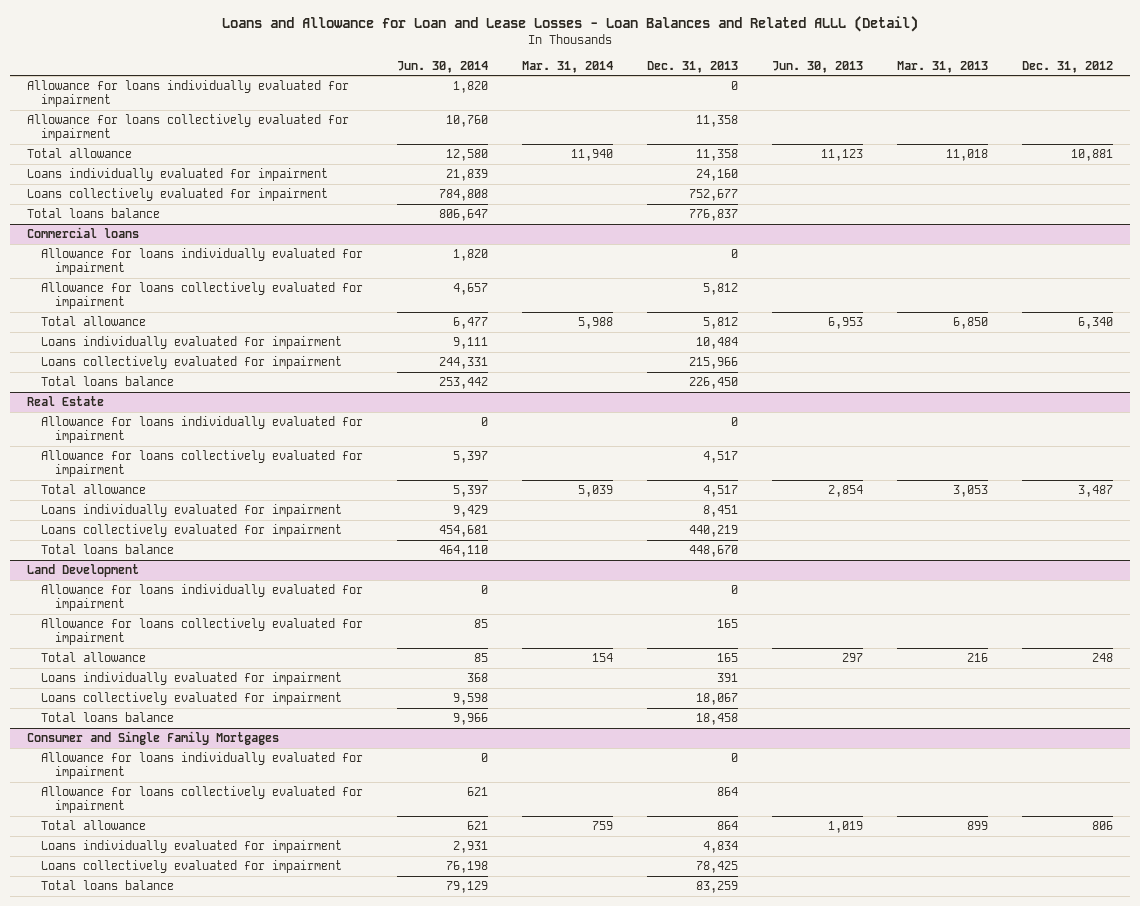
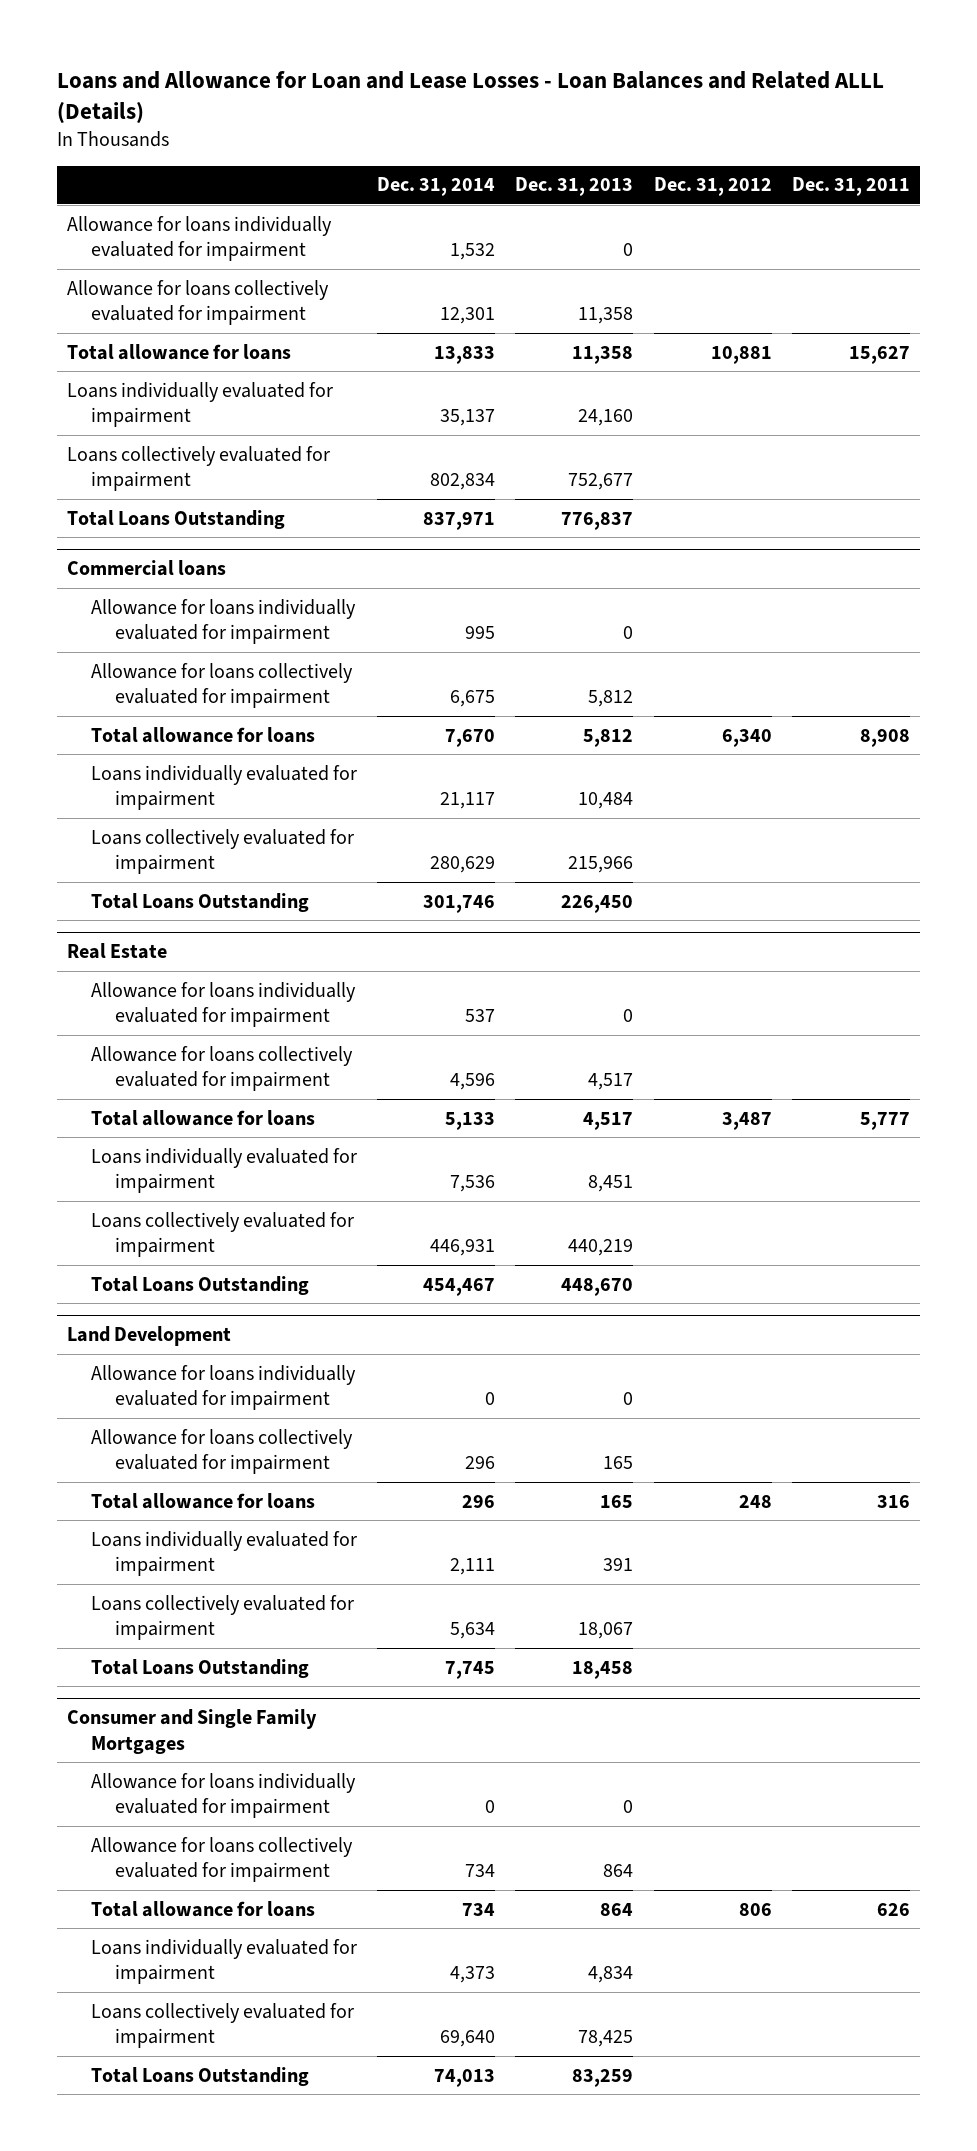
[222,16,919,33] Loans and Allowance for Loan and Lease Losses - Loan Balances and Related ALLL (Detail) -> [56,70,884,124] Loans and Allowance for Loan and Lease Losses - Loan Balances and Related ALLL (Details)
[397,60,489,73] Jun. 30, 2014 -> none
[521,60,613,73] Mar. 31, 2014 -> none
[771,60,863,73] Jun. 30, 2013 -> none
[896,60,988,73] Mar. 31, 2013 -> none
none -> [377,177,496,197] Dec. 31, 2014
none -> [792,177,911,197] Dec. 31, 2011
[27,147,133,158] Total allowance -> [67,343,292,360] Total allowance for loans
[27,207,161,218] Total loans balance -> [67,509,286,529] Total Loans Outstanding
[41,315,147,326] Total allowance -> [90,726,315,743] Total allowance for loans
[41,375,175,386] Total loans balance -> [90,892,309,912] Total Loans Outstanding
[41,483,147,494] Total allowance -> [90,1109,315,1126] Total allowance for loans
[41,543,175,554] Total loans balance -> [90,1275,309,1295] Total Loans Outstanding
[41,651,147,662] Total allowance -> [90,1492,315,1509] Total allowance for loans
[41,711,175,722] Total loans balance -> [90,1658,309,1678] Total Loans Outstanding
[41,819,147,830] Total allowance -> [90,1900,315,1917] Total allowance for loans
[41,879,175,890] Total loans balance -> [90,2066,309,2086] Total Loans Outstanding

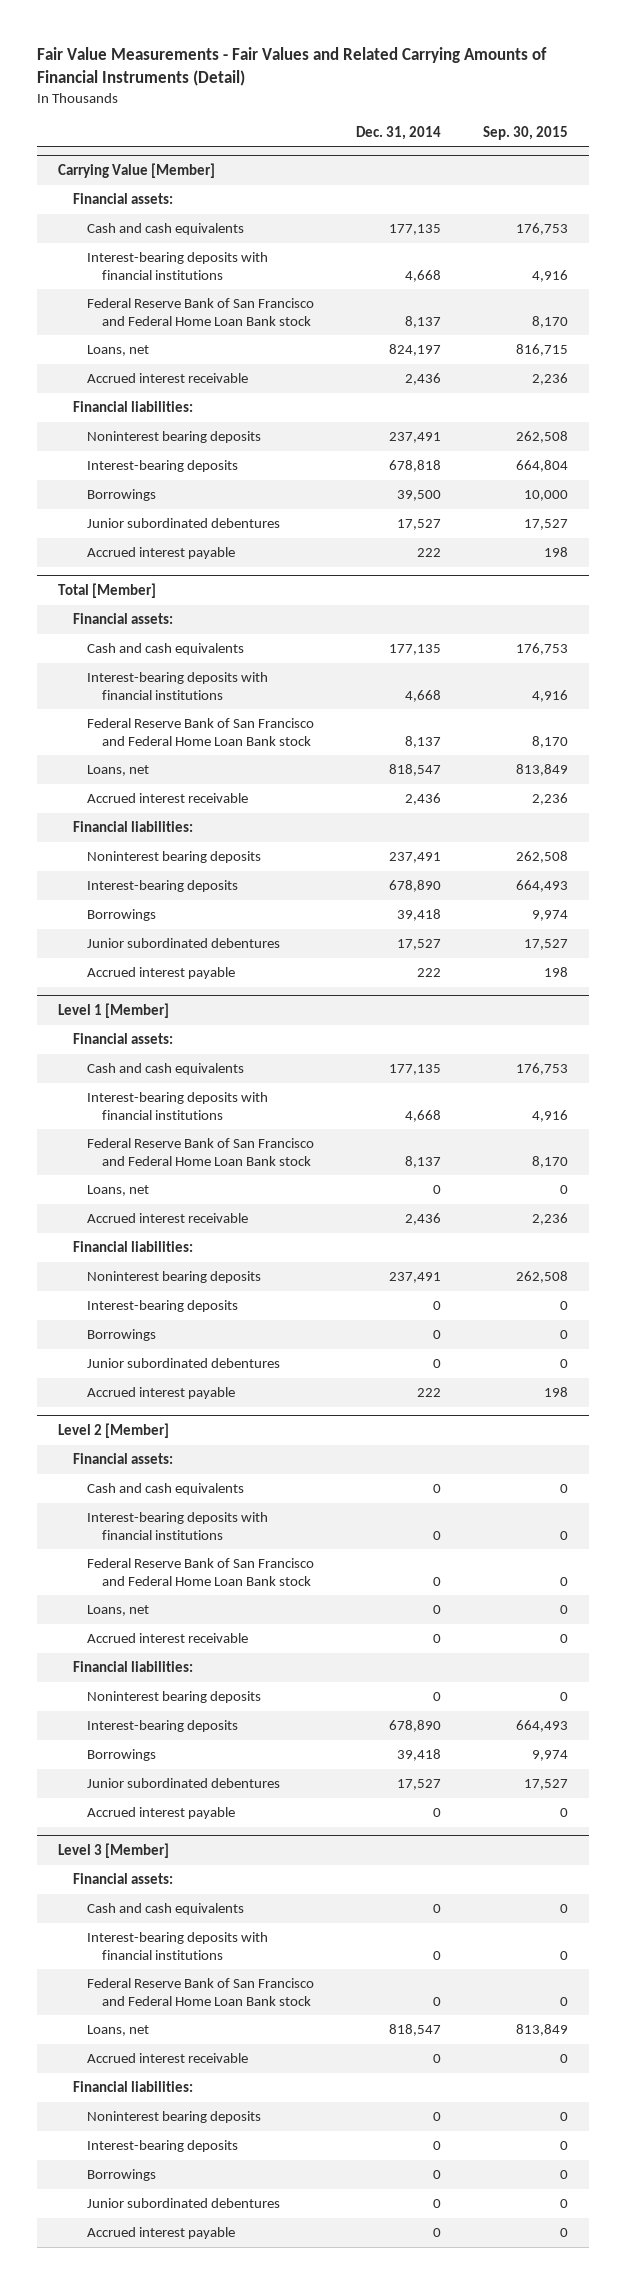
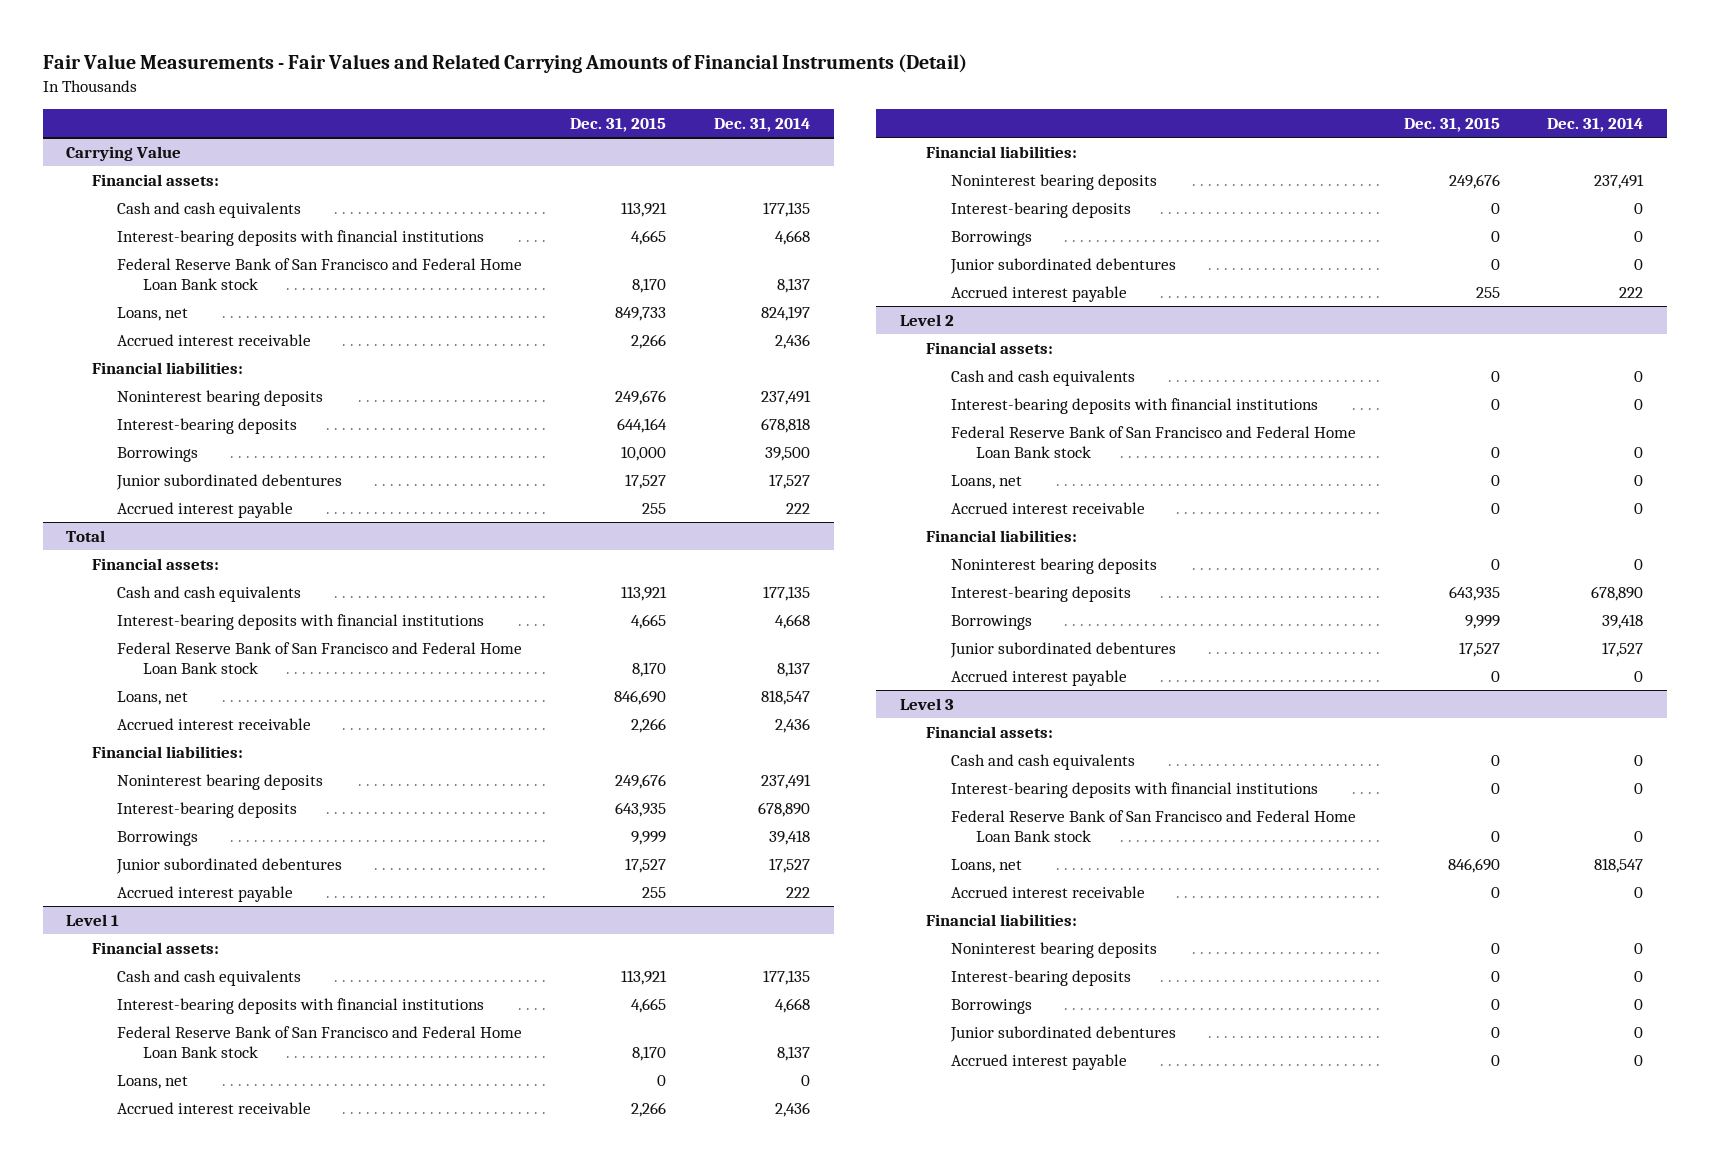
[483,125,569,140] Sep. 30, 2015 -> none
none -> [570,118,667,133] Dec. 31, 2015
[57,163,215,179] Carrying Value [Member] -> [66,145,182,161] Carrying Value
[57,583,156,599] Total [Member] -> [66,529,106,542] Total
[57,1003,169,1019] Level 1 [Member] -> [66,913,120,926] Level 1
[57,1423,169,1439] Level 2 [Member] -> [900,313,955,326] Level 2
[57,1843,169,1859] Level 3 [Member] -> [900,697,955,710] Level 3

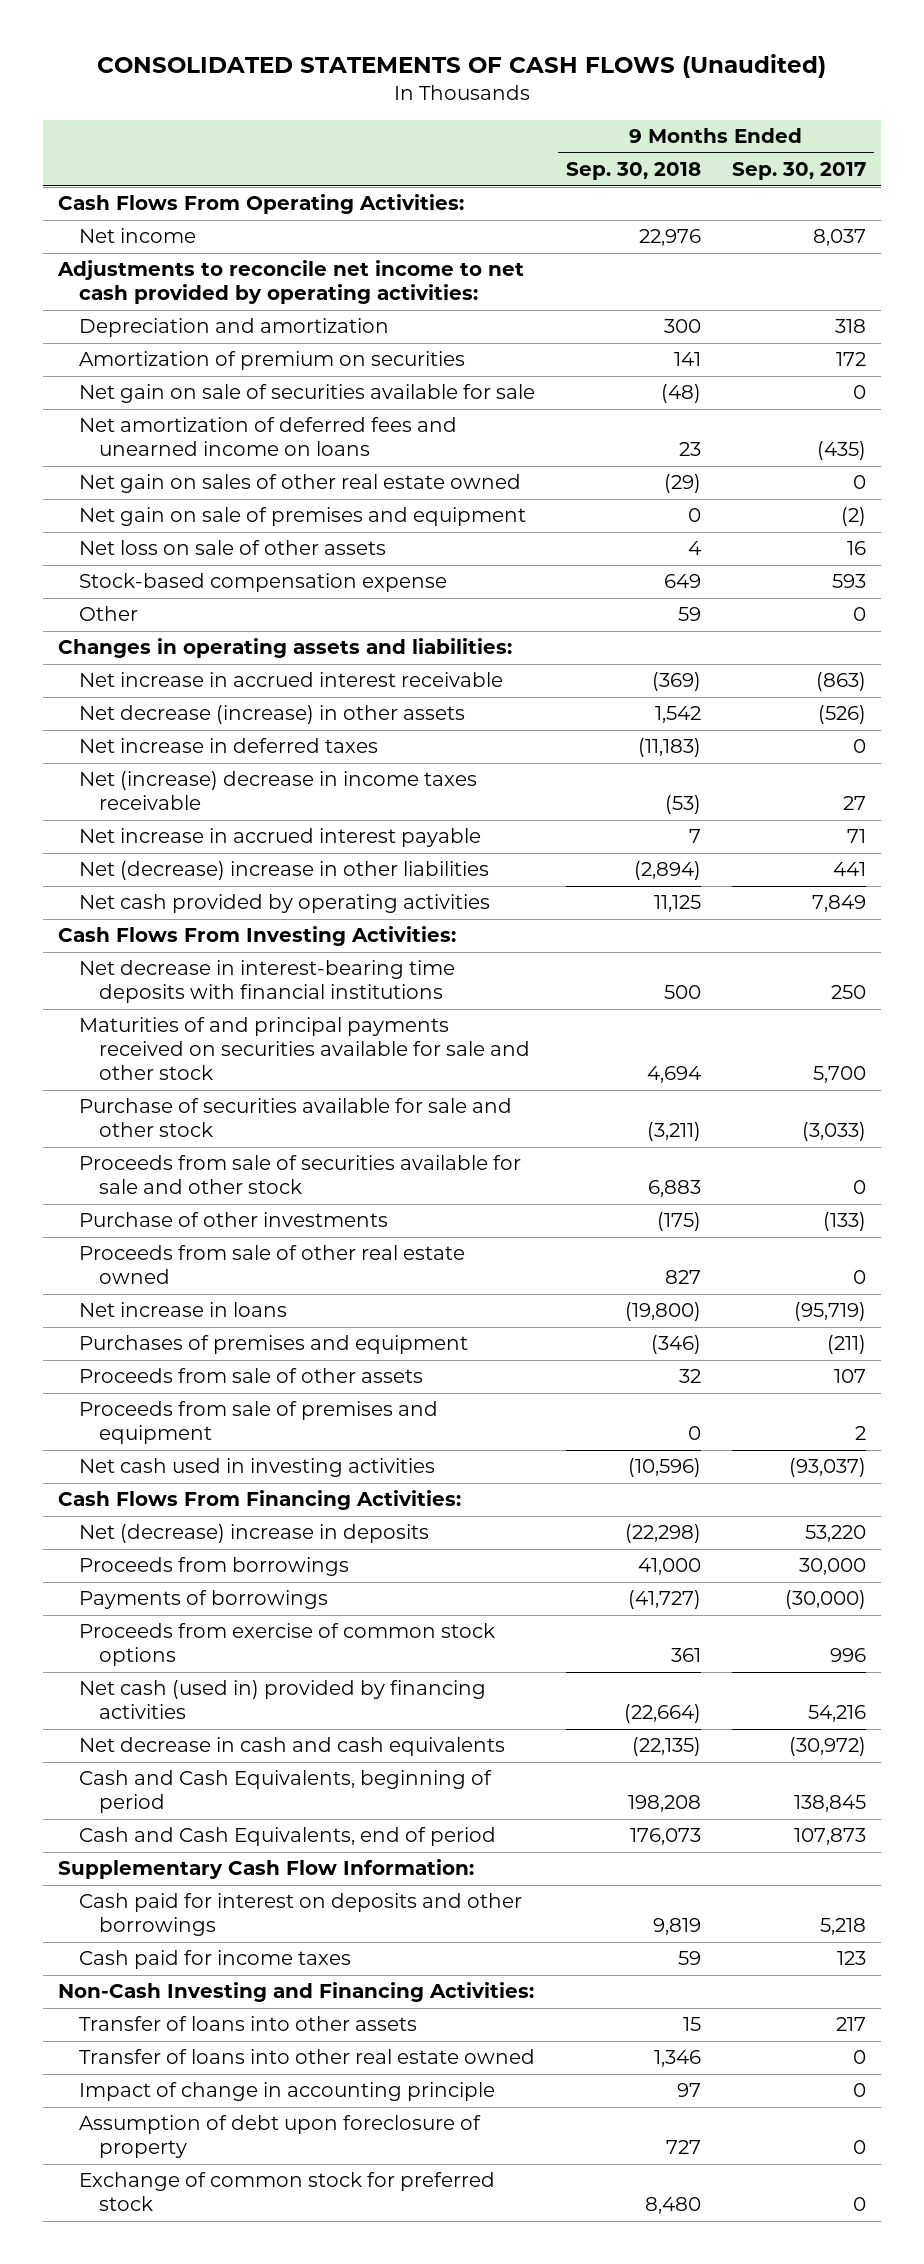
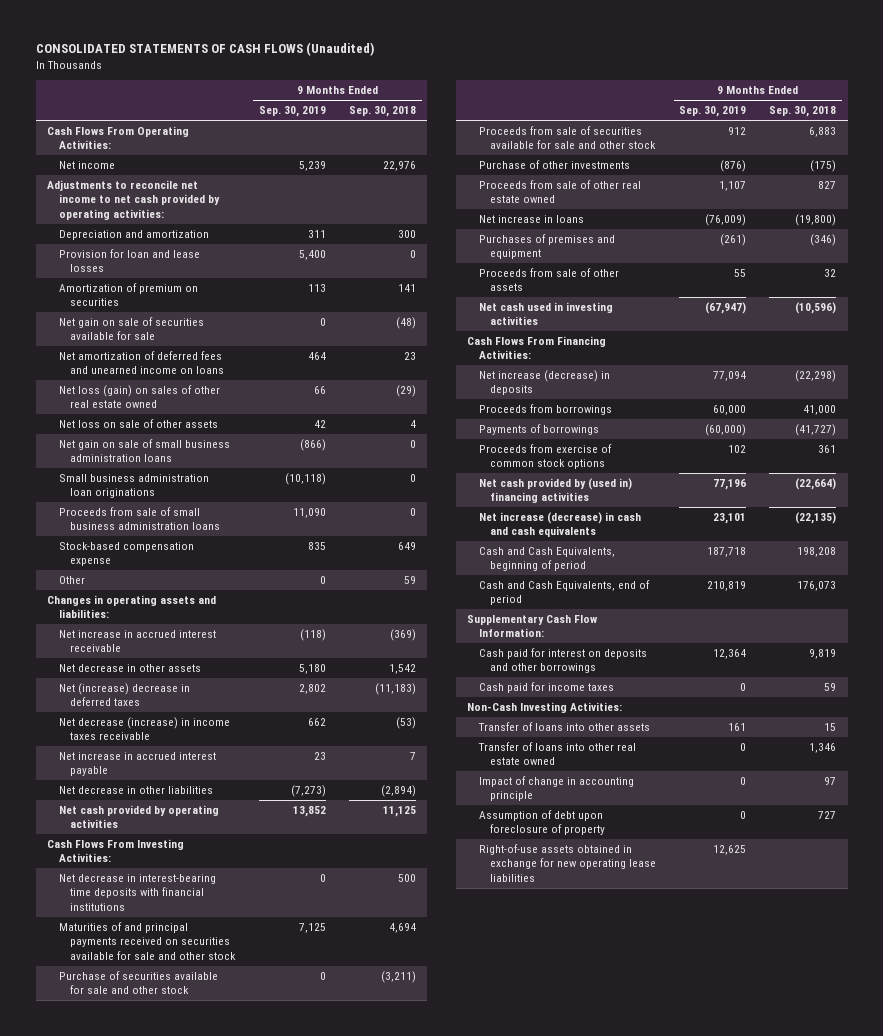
[731,162,866,181] Sep. 30, 2017 -> none
none -> [259,106,327,118] Sep. 30, 2019
none -> [58,249,200,273] Provision for loan and lease losses
[78,507,526,527] Net gain on sale of premises and equipment -> none
[78,474,521,494] Net gain on sales of other real estate owned -> [58,385,220,409] Net loss (gain) on sales of other real estate owned
none -> [58,439,230,463] Net gain on sale of small business administration loans
none -> [58,474,209,499] Small business administration loan originations
none -> [58,507,221,531] Proceeds from sale of small business administration loans
[78,705,465,725] Net decrease (increase) in other assets -> [58,664,201,673] Net decrease in other assets
[78,738,378,754] Net increase in deferred taxes -> [58,683,190,707] Net (increase) decrease in deferred taxes
[78,771,477,811] Net (increase) decrease in income taxes receivable -> [58,717,230,741] Net decrease (increase) in income taxes receivable
[78,861,489,881] Net (decrease) increase in other liabilities -> [58,786,213,795] Net decrease in other liabilities
[78,1401,438,1445] Proceeds from sale of premises and equipment -> none
[78,1524,429,1544] Net (decrease) increase in deposits -> [478,370,610,396] Net increase (decrease) in deposits
[78,1680,486,1720] Net cash (used in) provided by financing activities -> [478,478,632,504] Net cash provided by (used in) financing activities
[78,1737,505,1757] Net decrease in cash and cash equivalents -> [478,512,641,538] Net increase (decrease) in cash and cash equivalents
[58,1982,535,2003] Non-Cash Investing and Financing Activities: -> [467,702,623,714] Non-Cash Investing Activities:
[78,2172,495,2212] Exchange of common stock for preferred stock -> none
none -> [478,844,657,882] Right-of-use assets obtained in exchange for new operating lease liabilities

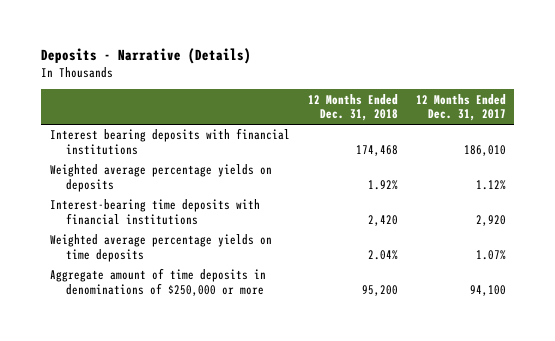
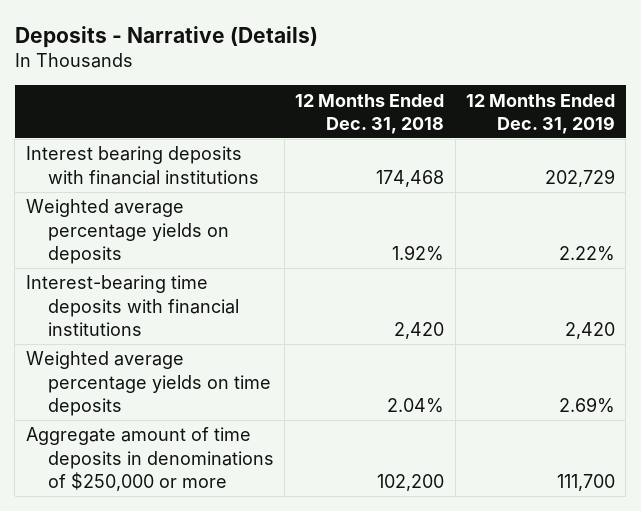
[415,93,506,122] 12 Months Ended Dec. 31, 2017 -> none
none -> [465,93,615,134] 12 Months Ended Dec. 31, 2019
[361,284,398,296] 95,200 -> [377,473,445,491] 102,200

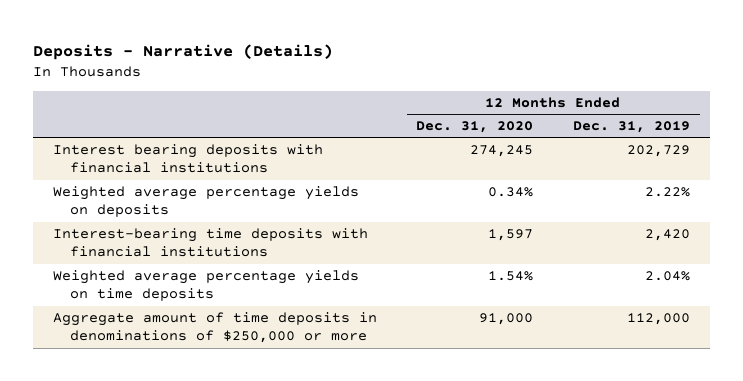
[295,93,445,134] 12 Months Ended Dec. 31, 2018 -> none
none -> [416,121,534,134] Dec. 31, 2020
[558,396,615,413] 2.69% -> [644,270,690,281] 2.04%
[556,473,615,491] 111,700 -> [626,312,690,325] 112,000

